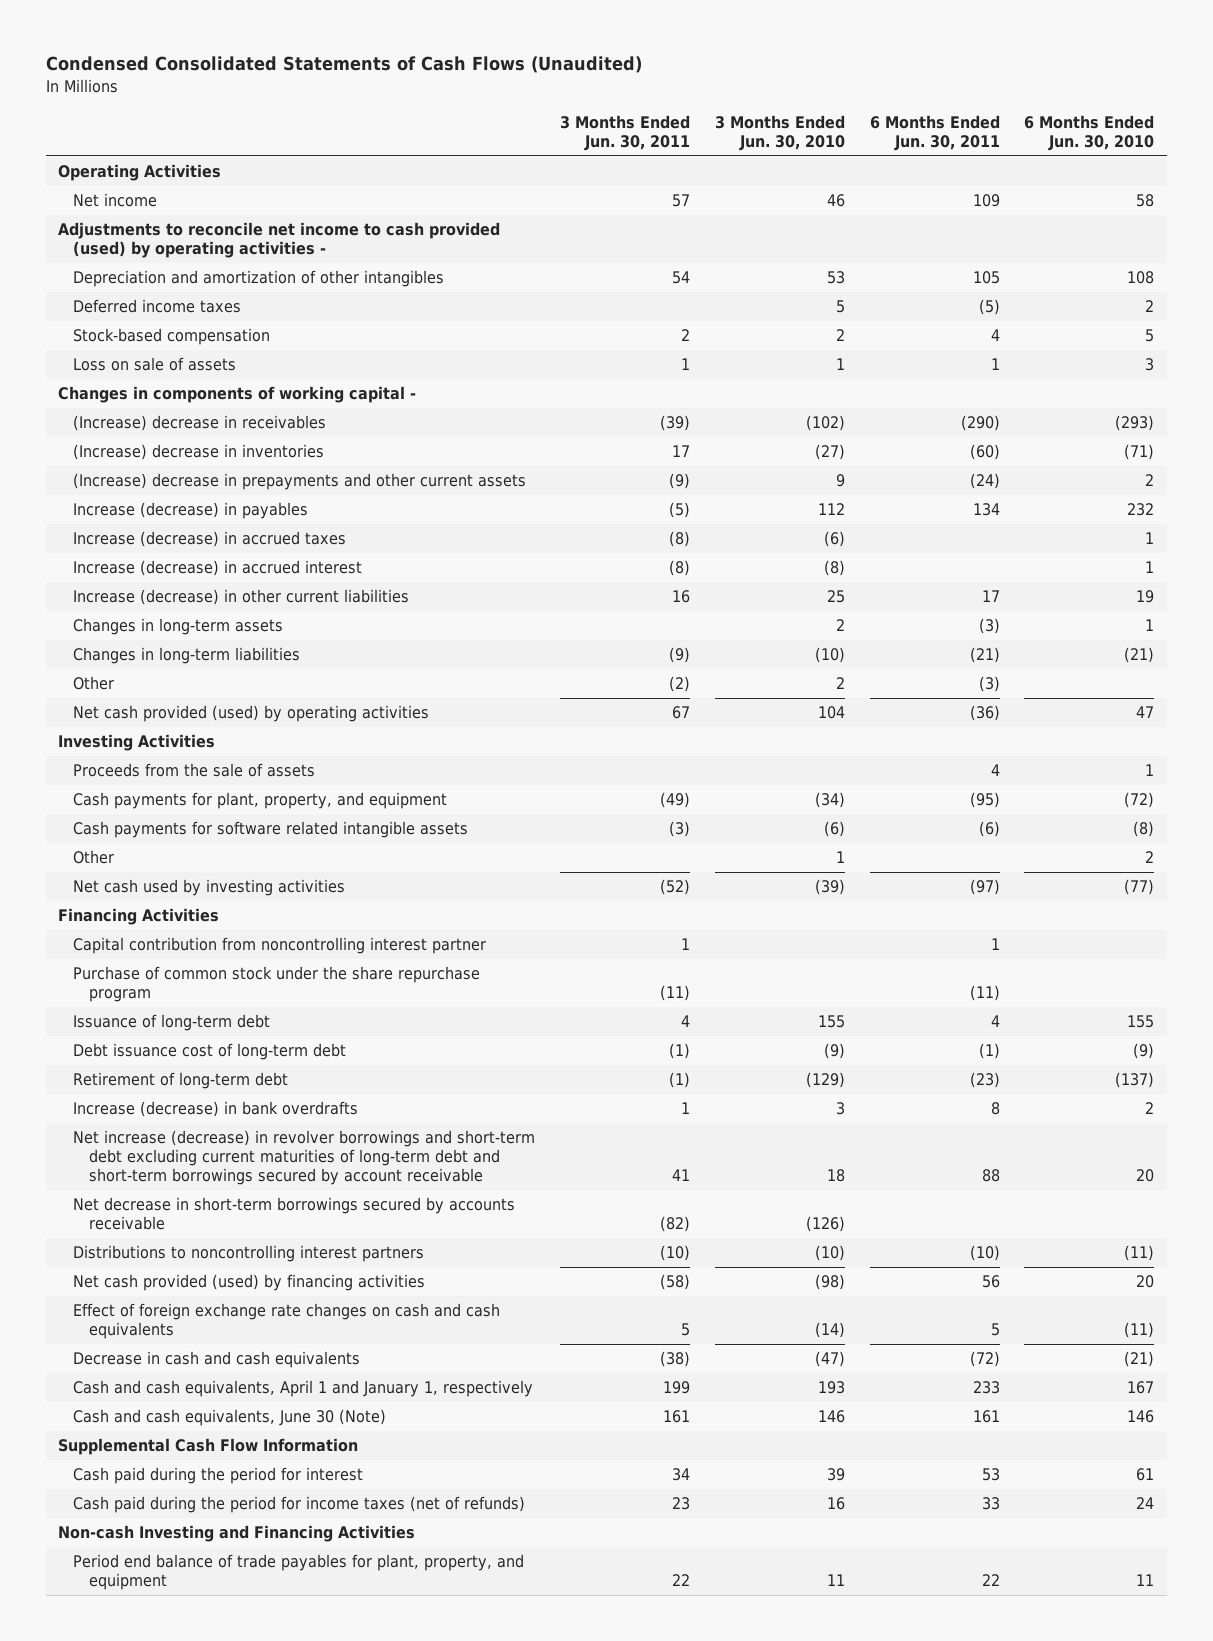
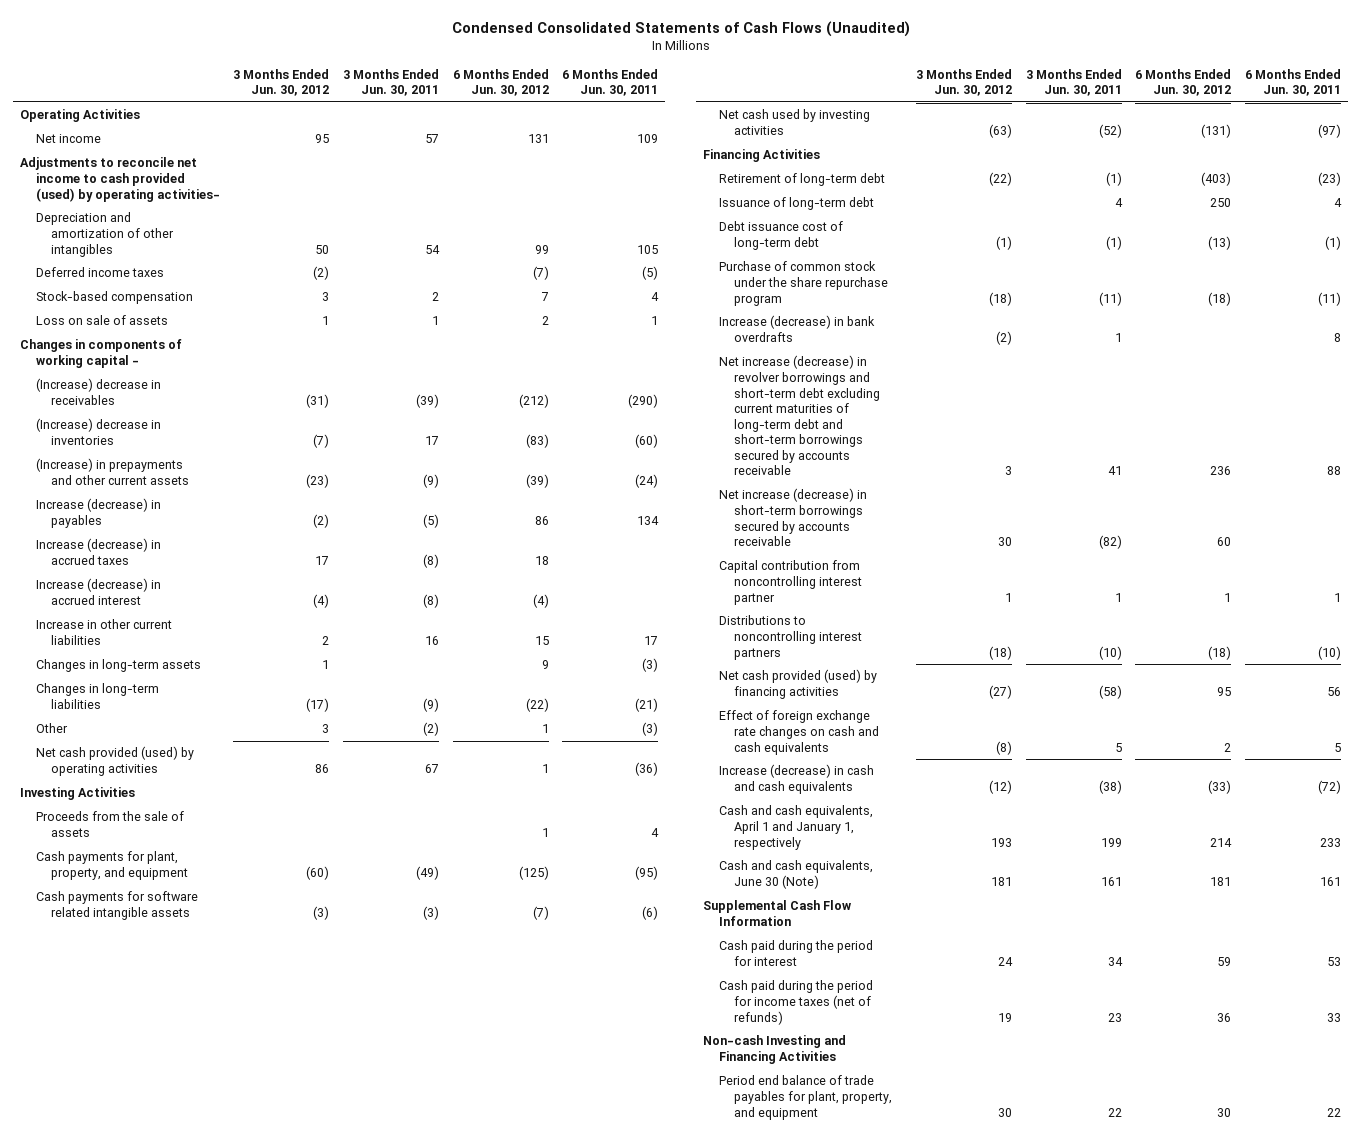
[714,114,845,151] 3 Months Ended Jun. 30, 2010 -> none
[1024,114,1155,151] 6 Months Ended Jun. 30, 2010 -> none
none -> [233,68,330,97] 3 Months Ended Jun. 30, 2012
none -> [452,68,549,97] 6 Months Ended Jun. 30, 2012
[58,222,501,259] Adjustments to reconcile net income to cash provided (used) by operating activities - -> [20,157,220,202] Adjustments to reconcile net income to cash provided (used) by operating activities-
[73,473,527,491] (Increase) decrease in prepayments and other current assets -> [35,458,190,486] (Increase) in prepayments and other current assets
[73,589,410,606] Increase (decrease) in other current liabilities -> [35,619,172,646] Increase in other current liabilities
[73,850,115,865] Other -> none
[73,1072,289,1090] Retirement of long-term debt -> [718,173,885,187] Retirement of long-term debt
[73,966,481,1003] Purchase of common stock under the share repurchase program -> [718,261,889,306] Purchase of common stock under the share repurchase program
[73,1130,536,1186] Net increase (decrease) in revolver borrowings and short-term debt excluding current maturities of long-term debt and short-term borrowings secured by account receivable -> [718,355,881,476] Net increase (decrease) in revolver borrowings and short-term debt excluding current maturities of long-term debt and short-term borrowings secured by accounts receivable
[73,1197,516,1231] Net decrease in short-term borrowings secured by accounts receivable -> [718,488,867,547] Net increase (decrease) in short-term borrowings secured by accounts receivable
[73,937,487,955] Capital contribution from noncontrolling interest partner -> [718,560,863,605] Capital contribution from noncontrolling interest partner
[73,1351,361,1369] Decrease in cash and cash equivalents -> [718,764,874,795] Increase (decrease) in cash and cash equivalents

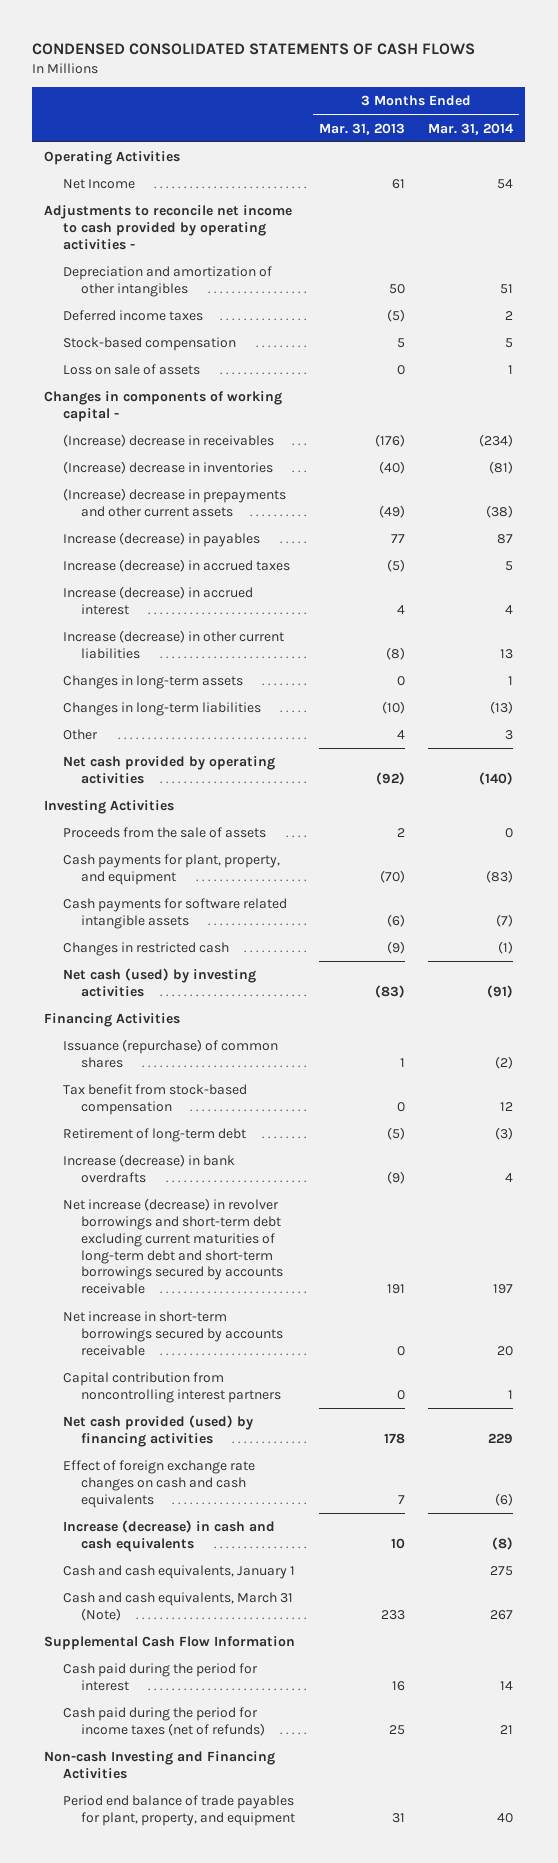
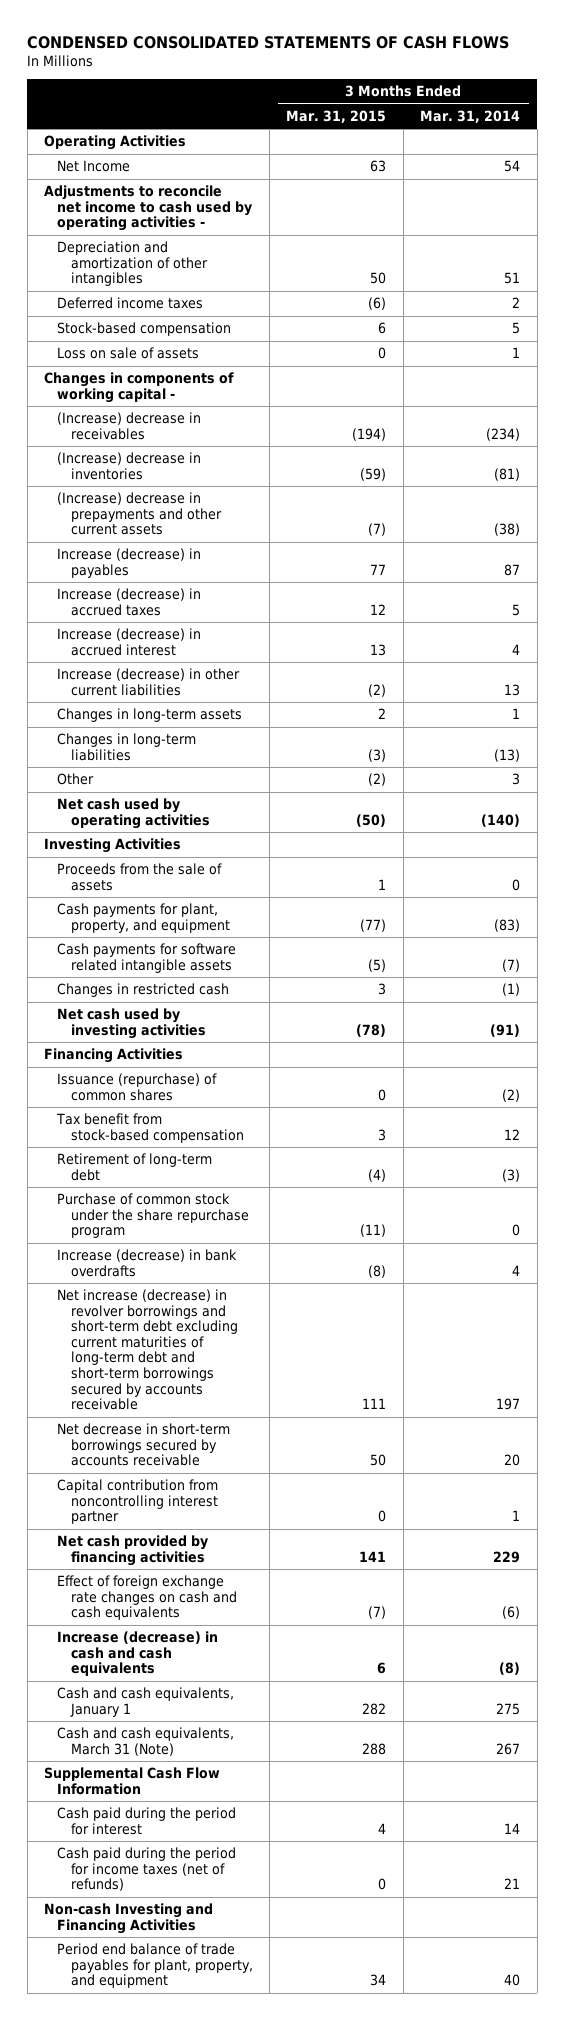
[318,122,405,135] Mar. 31, 2013 -> none
none -> [286,109,387,123] Mar. 31, 2015
[44,205,293,250] Adjustments to reconcile net income to cash provided by operating activities - -> [44,185,253,232] Adjustments to reconcile net income to cash used by operating activities -
[62,756,275,784] Net cash provided by operating activities -> [57,798,210,829] Net cash used by operating activities
[62,968,256,997] Net cash (used) by investing activities -> [57,1008,206,1039] Net cash used by investing activities
none -> [57,1193,249,1239] Purchase of common stock under the share repurchase program
[62,1311,283,1356] Net increase in short-term borrowings secured by accounts receivable -> [57,1423,231,1467] Net decrease in short-term borrowings secured by accounts receivable
[62,1372,281,1403] Capital contribution from noncontrolling interest partners -> [57,1479,219,1525] Capital contribution from noncontrolling interest partner
[62,1415,253,1447] Net cash provided (used) by financing activities -> [57,1535,209,1566] Net cash provided by financing activities

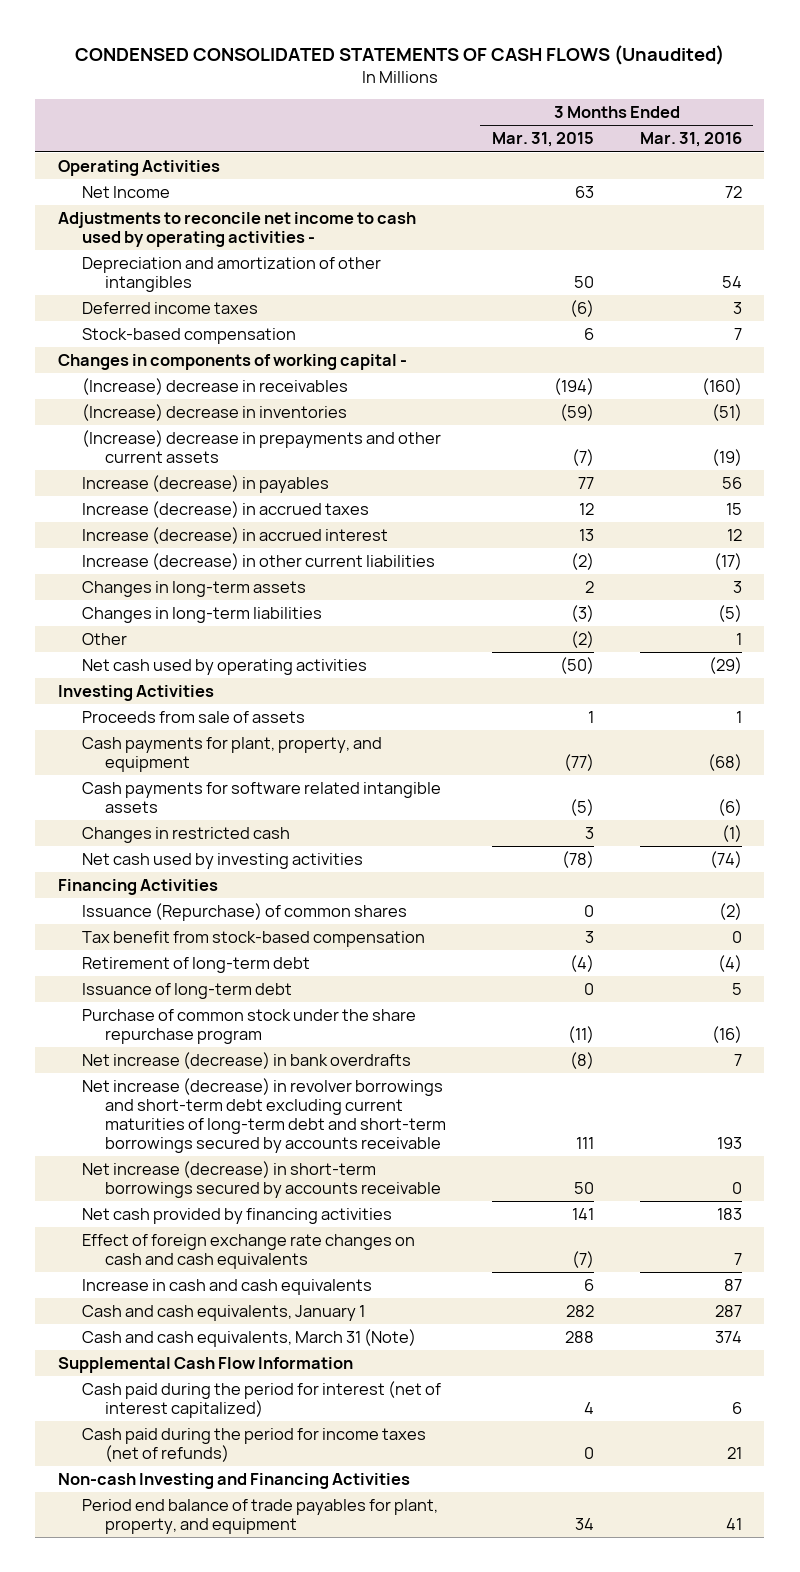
[27,36,510,50] CONDENSED CONSOLIDATED STATEMENTS OF CASH FLOWS -> [74,44,724,65] CONDENSED CONSOLIDATED STATEMENTS OF CASH FLOWS (Unaudited)
[420,109,521,123] Mar. 31, 2014 -> none
none -> [639,132,742,148] Mar. 31, 2016
[57,347,200,360] Loss on sale of assets -> none
[57,863,223,891] Proceeds from the sale of assets -> [81,711,305,724] Proceeds from sale of assets
[57,1073,218,1101] Issuance (repurchase) of common shares -> [81,903,407,922] Issuance (Repurchase) of common shares
none -> [81,983,292,1000] Issuance of long-term debt
[57,1249,238,1277] Increase (decrease) in bank overdrafts -> [81,1052,411,1070] Net increase (decrease) in bank overdrafts
[57,1479,219,1525] Capital contribution from noncontrolling interest partner -> none
[57,1423,231,1467] Net decrease in short-term borrowings secured by accounts receivable -> [81,1161,442,1199] Net increase (decrease) in short-term borrowings secured by accounts receivable
[57,1631,219,1677] Increase (decrease) in cash and cash equivalents -> [81,1279,372,1296] Increase in cash and cash equivalents
[57,1807,237,1835] Cash paid during the period for interest -> [81,1381,441,1419] Cash paid during the period for interest (net of interest capitalized)

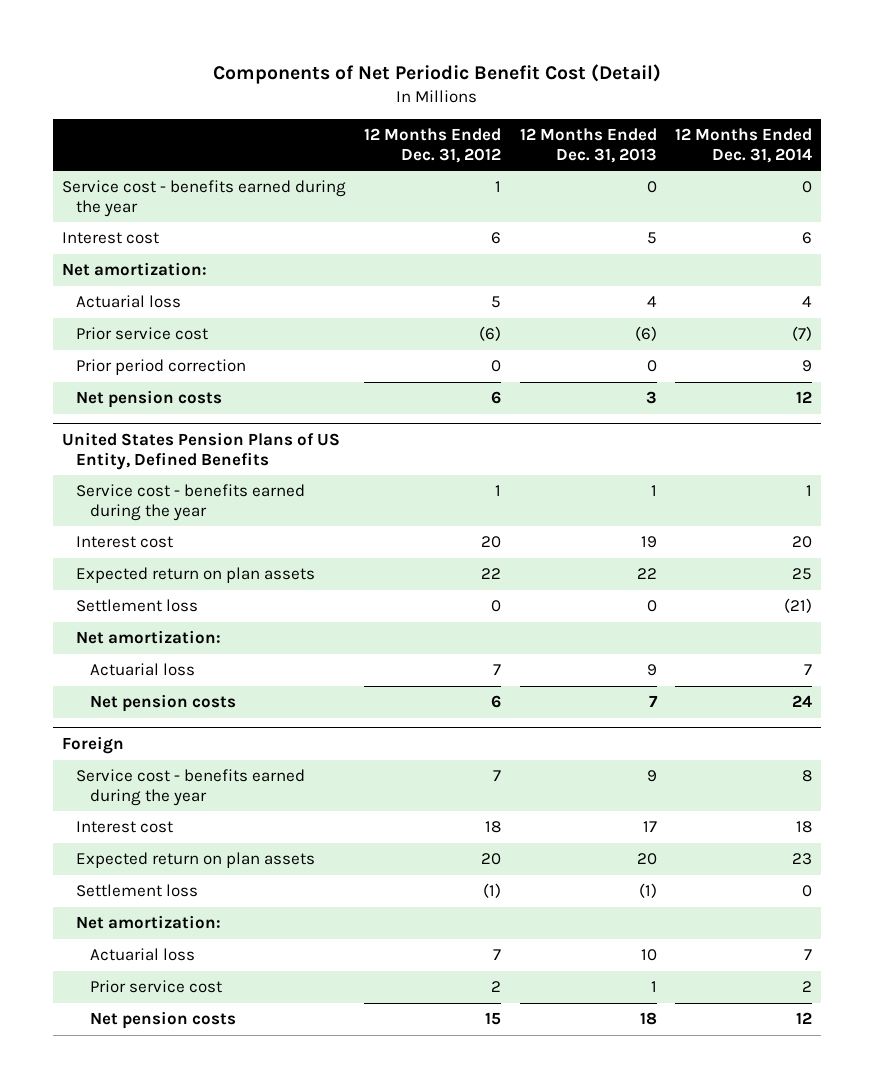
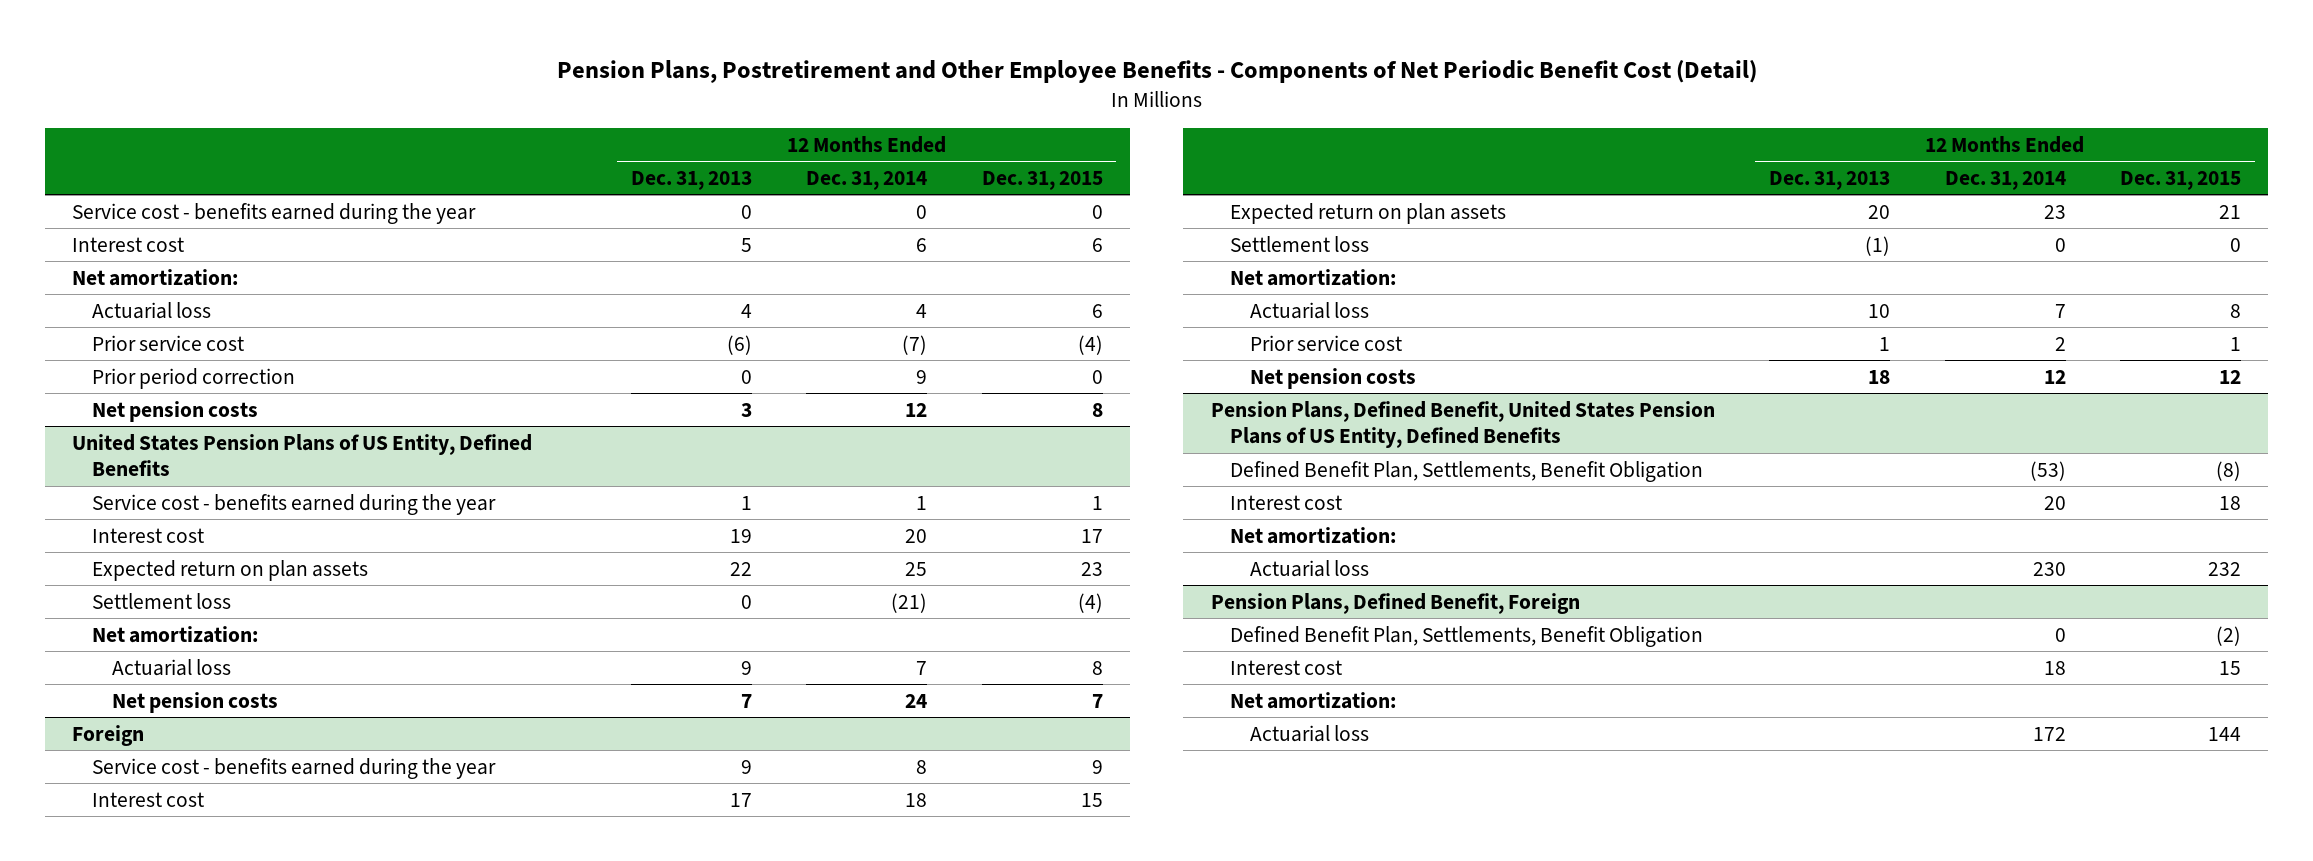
[213,64,662,85] Components of Net Periodic Benefit Cost (Detail) -> [556,60,1757,84] Pension Plans, Postretirement and Other Employee Benefits - Components of Net Periodic Benefit Cost (Detail)
[364,128,502,163] 12 Months Ended Dec. 31, 2012 -> none
none -> [981,170,1103,190] Dec. 31, 2015
none -> [1210,400,1715,449] Pension Plans, Defined Benefit, United States Pension Plans of US Entity, Defined Benefits
none -> [1230,460,1704,482] Defined Benefit Plan, Settlements, Benefit Obligation
none -> [1230,494,1343,510] Interest cost
none -> [1230,526,1397,544] Net amortization:
none -> [1249,559,1369,577] Actuarial loss
none -> [1210,592,1580,614] Pension Plans, Defined Benefit, Foreign
none -> [1230,625,1704,647] Defined Benefit Plan, Settlements, Benefit Obligation
none -> [1230,659,1343,675] Interest cost
none -> [1230,691,1397,709] Net amortization:
none -> [1249,724,1369,742] Actuarial loss

